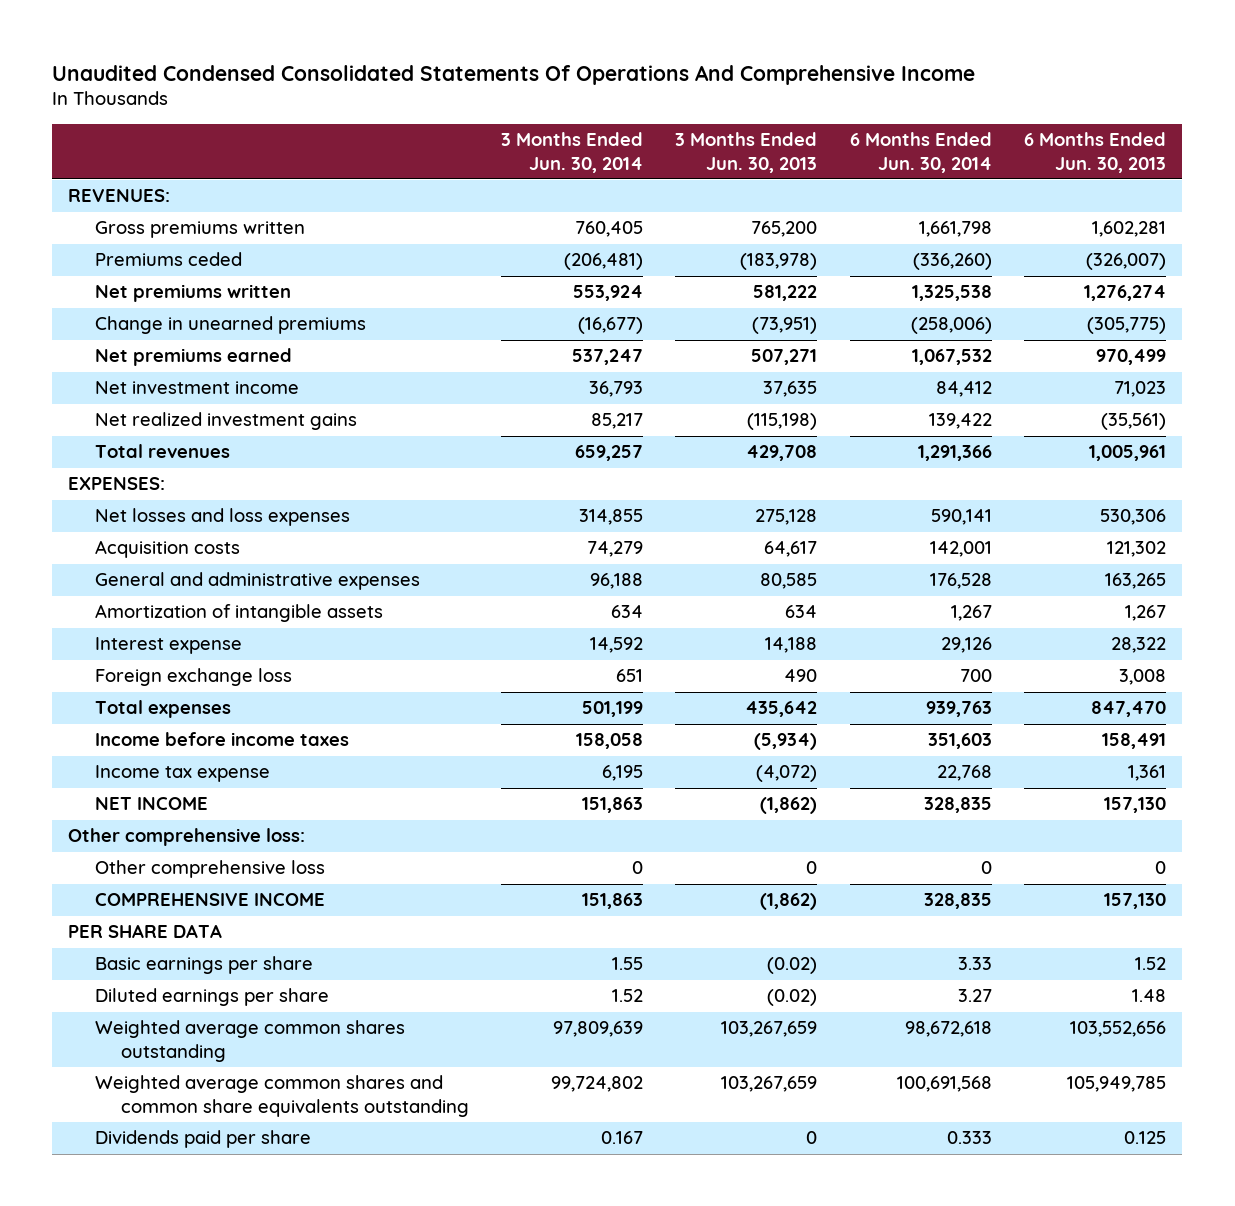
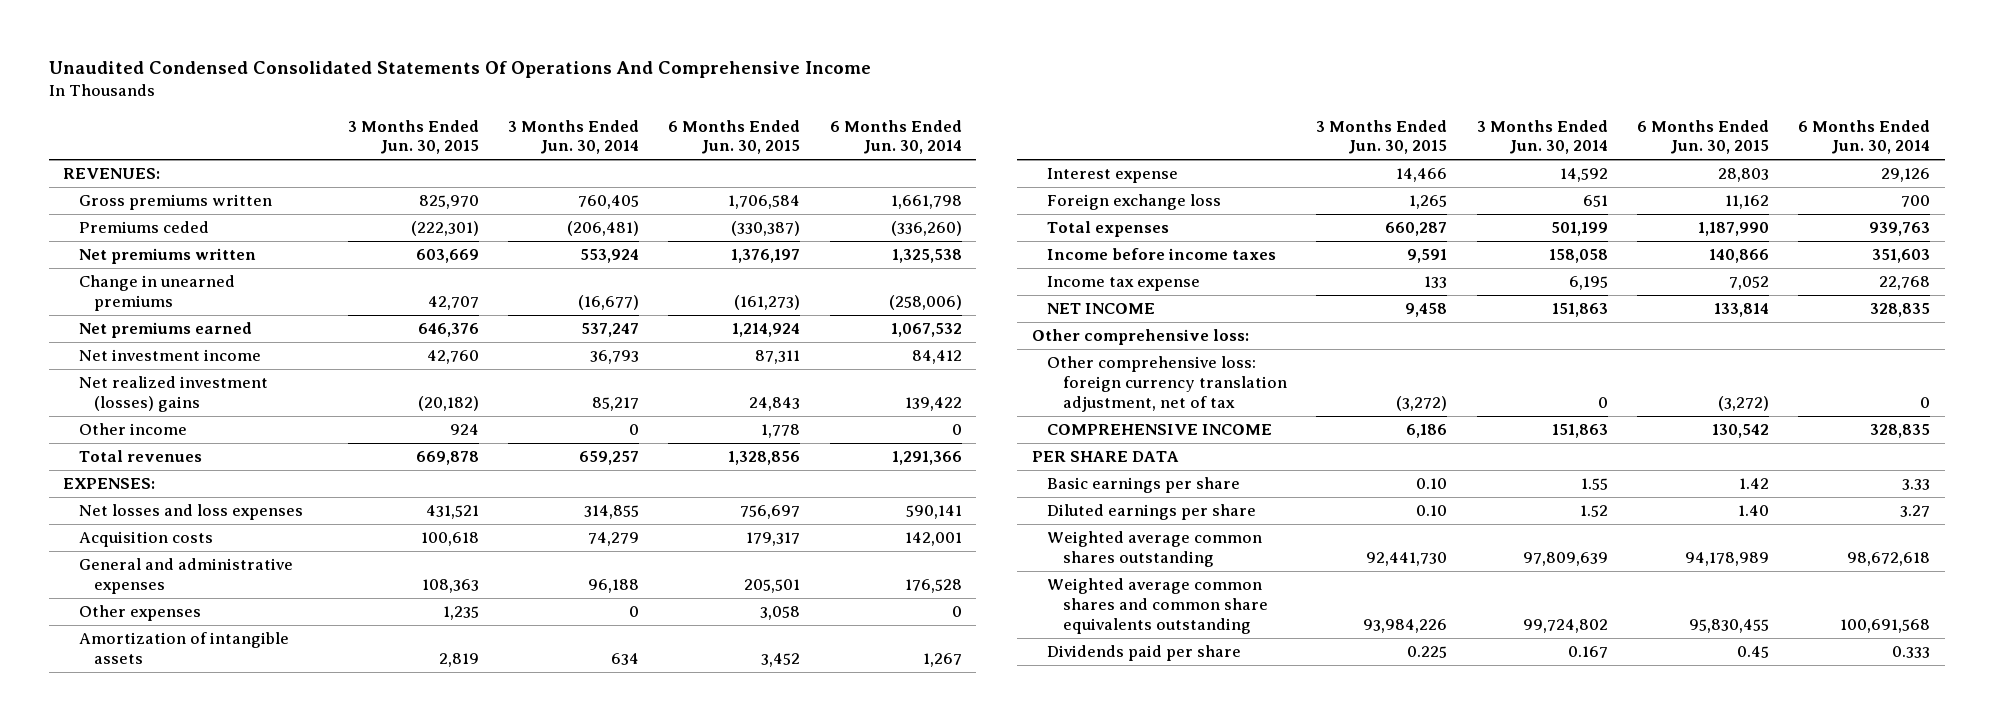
[675,131,818,173] 3 Months Ended Jun. 30, 2013 -> none
[1024,131,1167,173] 6 Months Ended Jun. 30, 2013 -> none
none -> [347,119,479,155] 3 Months Ended Jun. 30, 2015
none -> [668,119,801,155] 6 Months Ended Jun. 30, 2015
[94,412,357,431] Net realized investment gains -> [78,376,268,412] Net realized investment (losses) gains
none -> [78,423,187,436] Other income
none -> [78,605,201,622] Other expenses
[94,860,325,879] Other comprehensive loss -> [1047,356,1287,412] Other comprehensive loss: foreign currency translation adjustment, net of tax

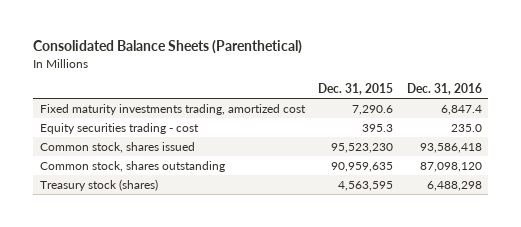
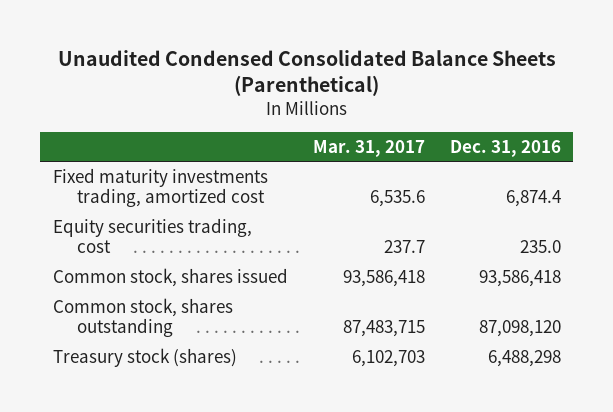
[32,40,302,55] Consolidated Balance Sheets (Parenthetical) -> [57,50,556,97] Unaudited Condensed Consolidated Balance Sheets (Parenthetical)
[318,83,394,96] Dec. 31, 2015 -> none
none -> [312,139,425,157] Mar. 31, 2017
[440,104,482,115] 6,847.4 -> [505,189,561,207] 6,874.4
[39,122,199,134] Equity securities trading - cost -> [52,217,252,253] Equity securities trading, cost

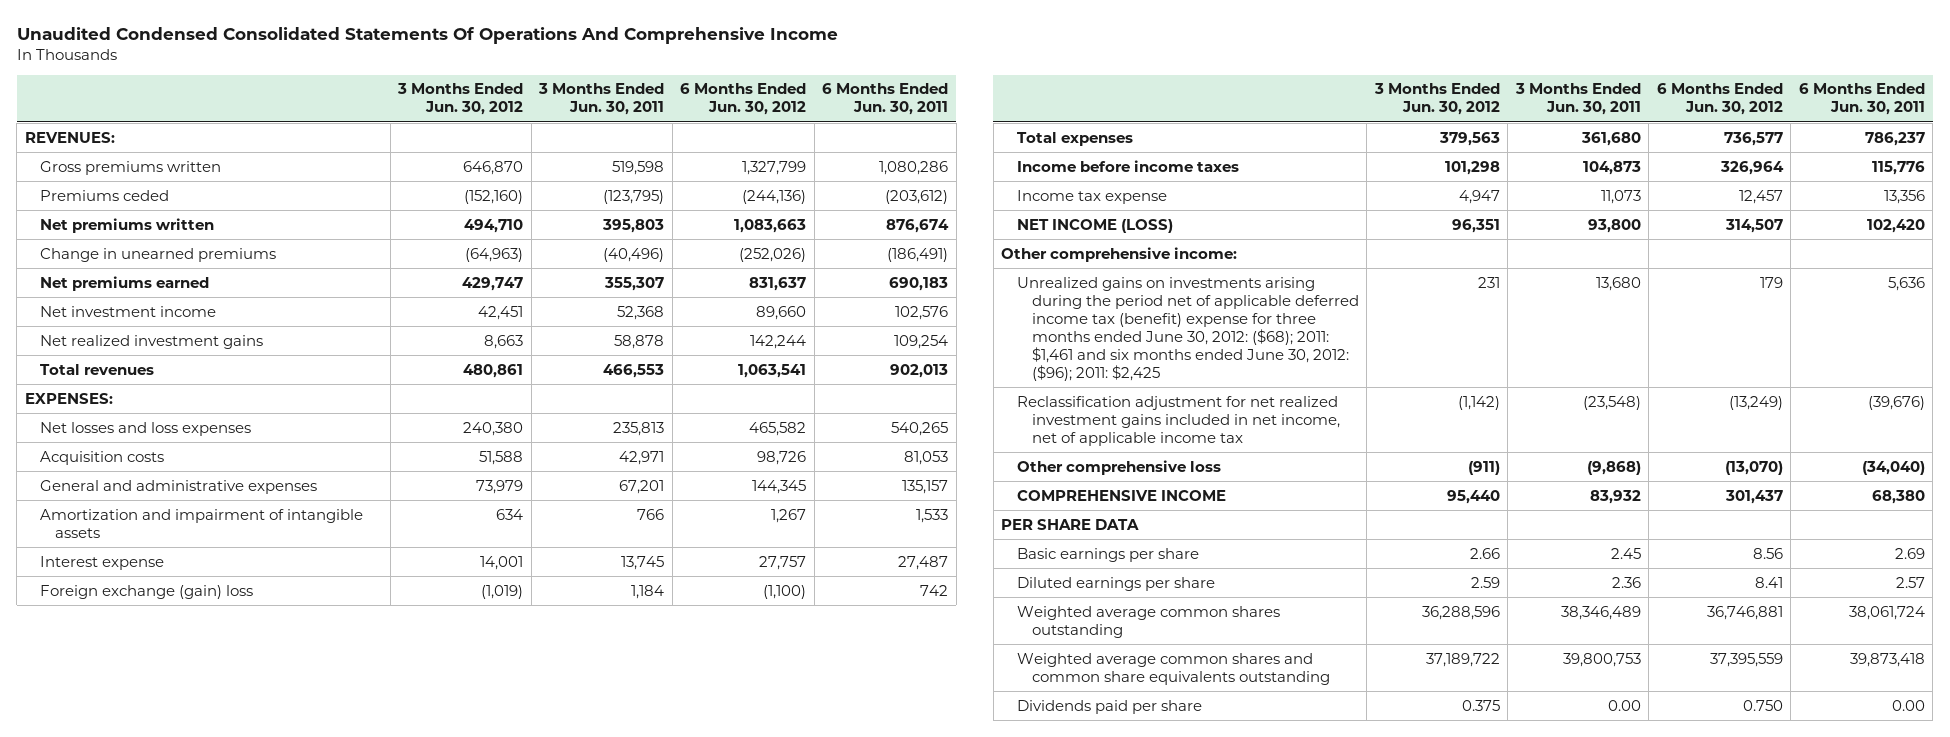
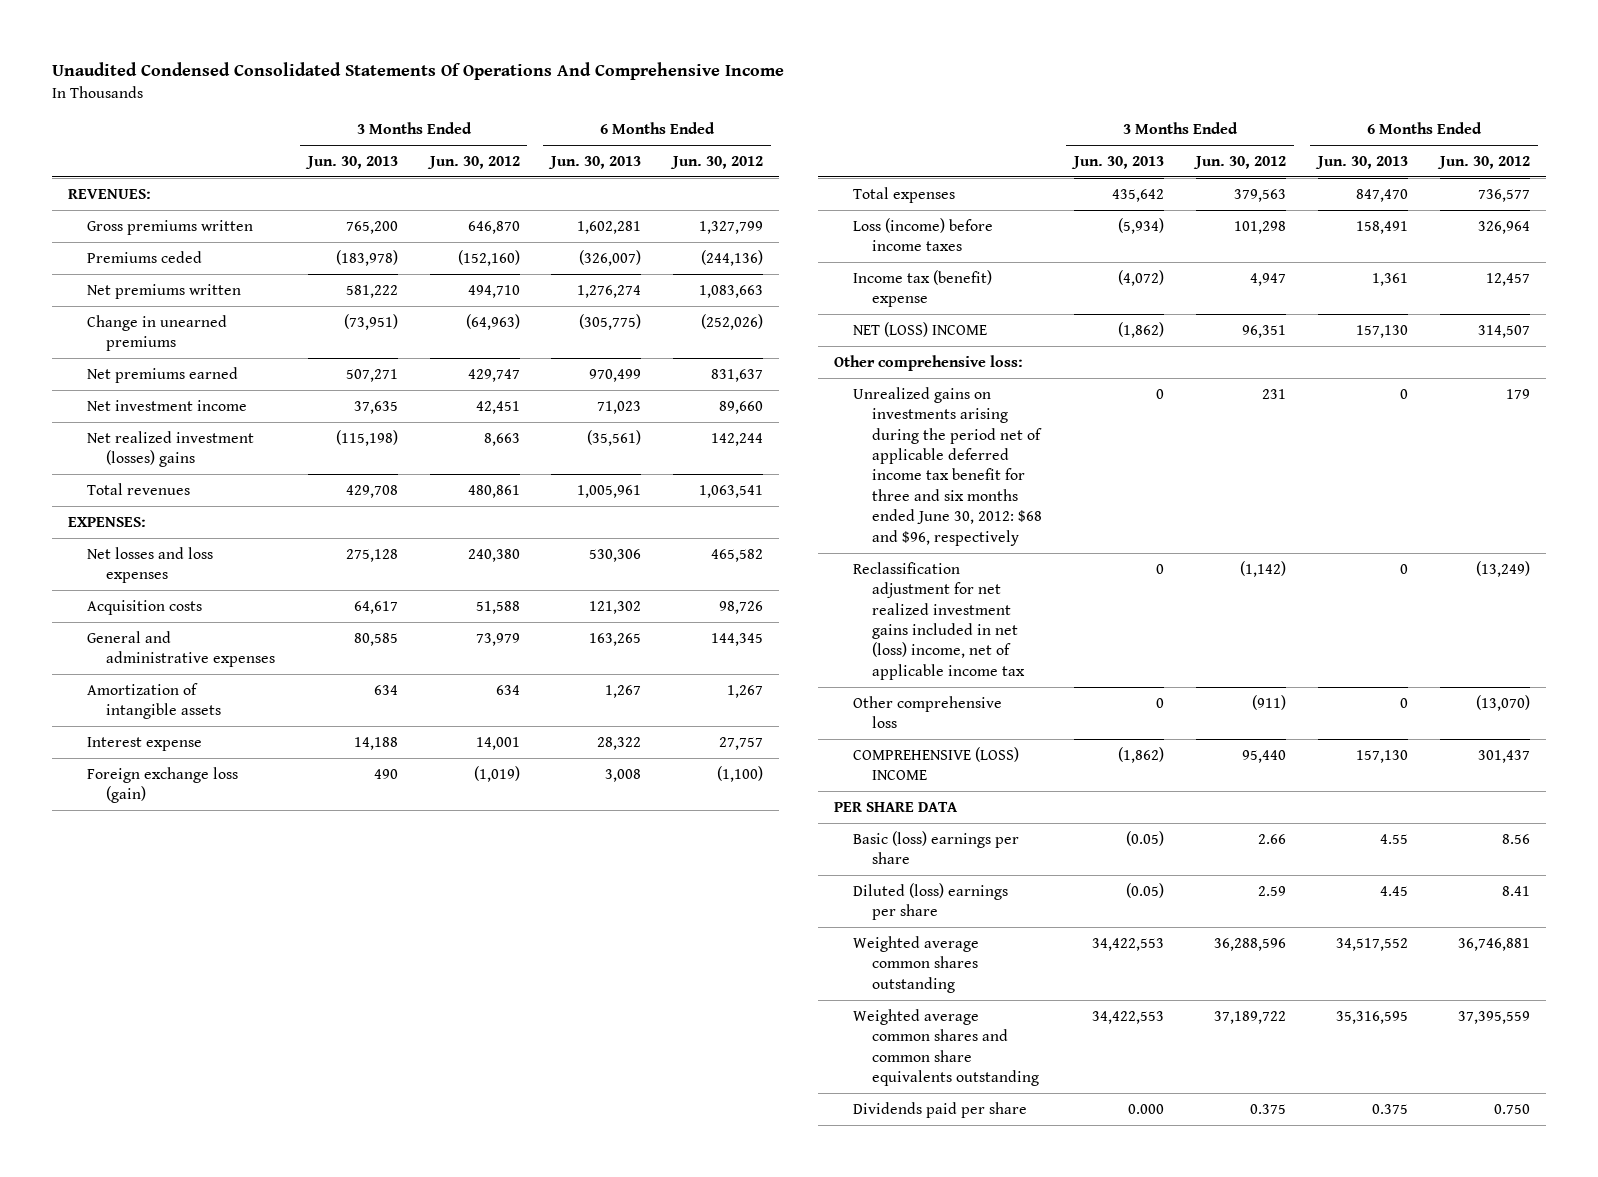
[538,83,665,116] 3 Months Ended Jun. 30, 2011 -> none
[822,83,949,116] 6 Months Ended Jun. 30, 2011 -> none
none -> [304,155,398,169] Jun. 30, 2013
none -> [548,155,642,169] Jun. 30, 2013
[39,334,263,349] Net realized investment gains -> [86,430,254,468] Net realized investment (losses) gains
[39,508,363,538] Amortization and impairment of intangible assets -> [86,682,221,720] Amortization of intangible assets
[39,584,253,599] Foreign exchange (gain) loss -> [86,766,238,804] Foreign exchange loss (gain)
[1016,159,1239,172] Income before income taxes -> [853,217,994,252] Loss (income) before income taxes
[1016,189,1167,204] Income tax expense -> [853,269,993,308] Income tax (benefit) expense
[1016,218,1173,233] NET INCOME (LOSS) -> [853,321,988,337] NET (LOSS) INCOME
[1001,246,1238,262] Other comprehensive income: -> [834,354,1024,371] Other comprehensive loss:
[1016,276,1359,381] Unrealized gains on investments arising during the period net of applicable deferred income tax (benefit) expense for three months ended June 30, 2012: ($68); 2011: $1,461 and six months ended June 30, 2012: ($96); 2011: $2,425 -> [853,386,1043,546] Unrealized gains on investments arising during the period net of applicable deferred income tax benefit for three and six months ended June 30, 2012: $68 and $96, respectively
[1016,395,1340,446] Reclassification adjustment for net realized investment gains included in net income, net of applicable income tax -> [853,561,1026,680] Reclassification adjustment for net realized investment gains included in net (loss) income, net of applicable income tax
[1016,489,1226,501] COMPREHENSIVE INCOME -> [853,746,1020,781] COMPREHENSIVE (LOSS) INCOME
[1016,547,1199,562] Basic earnings per share -> [853,830,1020,865] Basic (loss) earnings per share
[1016,576,1215,591] Diluted earnings per share -> [853,882,1009,921] Diluted (loss) earnings per share

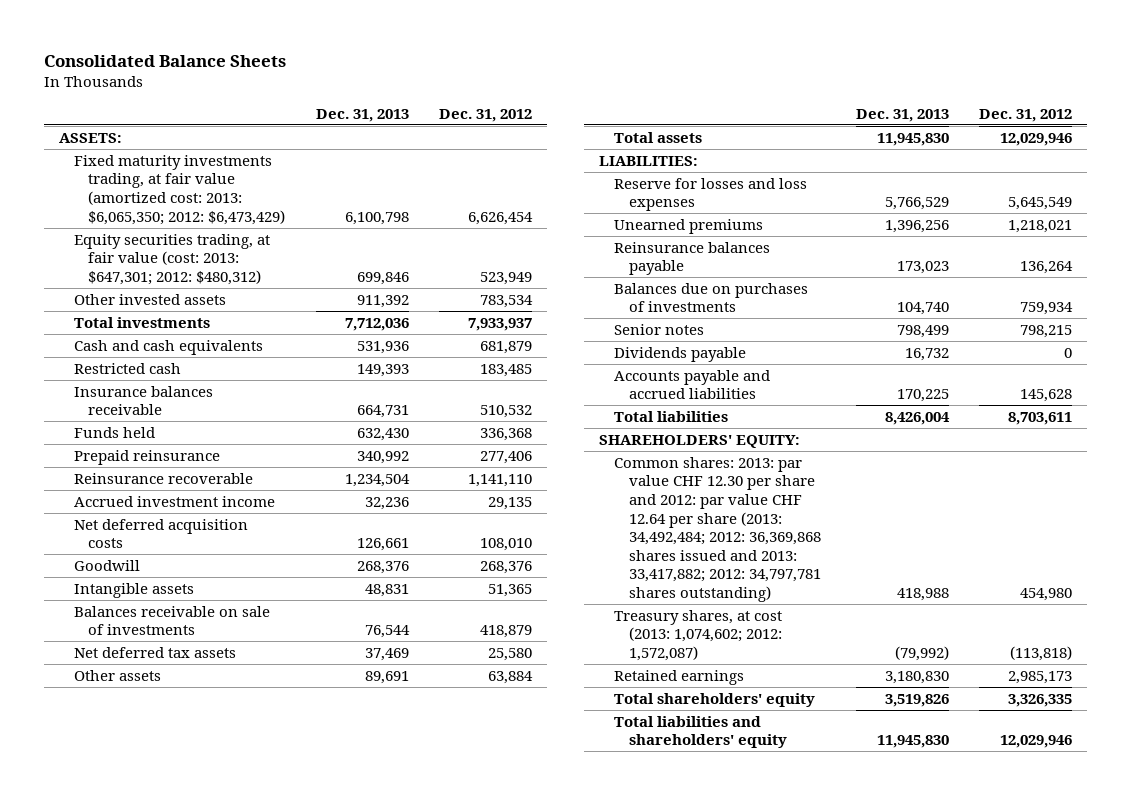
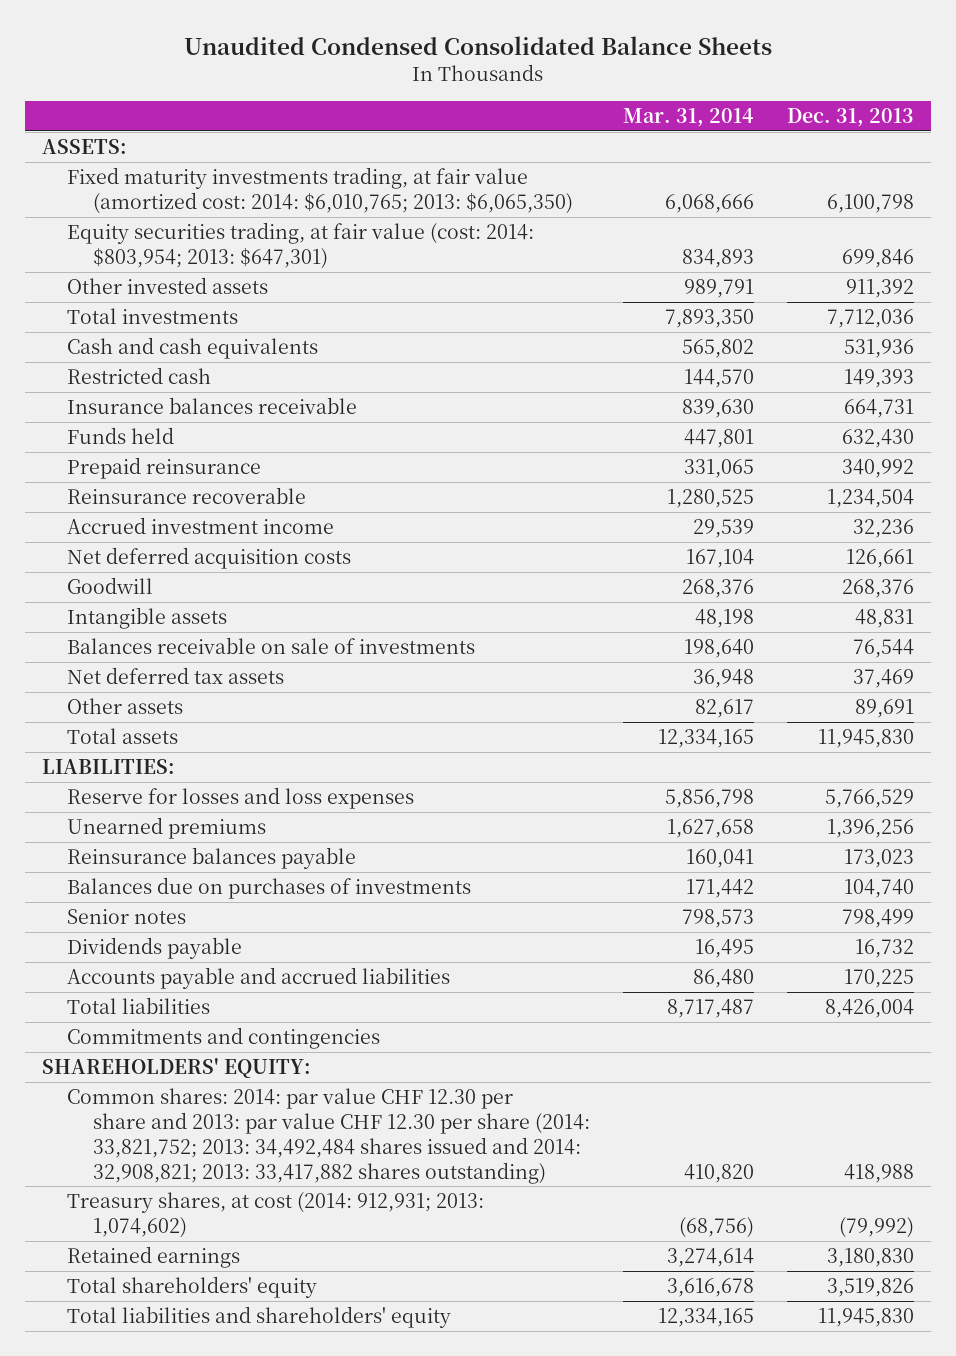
[44,55,287,68] Consolidated Balance Sheets -> [183,36,772,56] Unaudited Condensed Consolidated Balance Sheets
[438,109,532,123] Dec. 31, 2012 -> none
none -> [622,108,754,128] Mar. 31, 2014
[73,154,286,225] Fixed maturity investments trading, at fair value (amortized cost: 2013: $6,065,350; 2012: $6,473,429) -> [67,167,573,214] Fixed maturity investments trading, at fair value (amortized cost: 2014: $6,010,765; 2013: $6,065,350)
[73,233,270,285] Equity securities trading, at fair value (cost: 2013: $647,301; 2012: $480,312) -> [67,222,535,269] Equity securities trading, at fair value (cost: 2014: $803,954; 2013: $647,301)
none -> [67,1027,381,1050] Commitments and contingencies
[613,456,821,603] Common shares: 2013: par value CHF 12.30 per share and 2012: par value CHF 12.64 per share (2013: 34,492,484; 2012: 36,369,868 shares issued and 2013: 33,417,882; 2012: 34,797,781 shares outstanding) -> [67,1088,590,1184] Common shares: 2014: par value CHF 12.30 per share and 2013: par value CHF 12.30 per share (2014: 33,821,752; 2013: 34,492,484 shares issued and 2014: 32,908,821; 2013: 33,417,882 shares outstanding)
[613,609,782,661] Treasury shares, at cost (2013: 1,074,602; 2012: 1,572,087) -> [67,1192,485,1238] Treasury shares, at cost (2014: 912,931; 2013: 1,074,602)

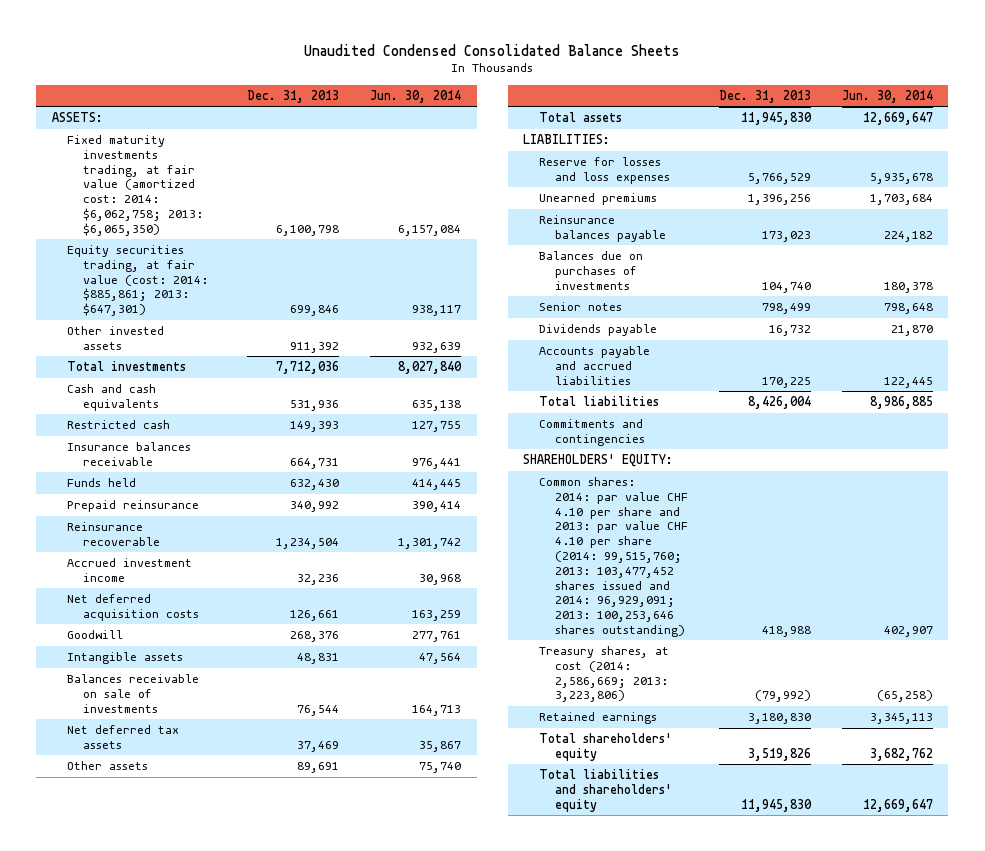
[622,108,754,128] Mar. 31, 2014 -> none
none -> [370,89,462,103] Jun. 30, 2014
[67,167,573,214] Fixed maturity investments trading, at fair value (amortized cost: 2014: $6,010,765; 2013: $6,065,350) -> [67,135,203,236] Fixed maturity investments trading, at fair value (amortized cost: 2014: $6,062,758; 2013: $6,065,350)
[67,222,535,269] Equity securities trading, at fair value (cost: 2014: $803,954; 2013: $647,301) -> [67,245,208,317] Equity securities trading, at fair value (cost: 2014: $885,861; 2013: $647,301)
[67,1088,590,1184] Common shares: 2014: par value CHF 12.30 per share and 2013: par value CHF 12.30 per share (2014: 33,821,752; 2013: 34,492,484 shares issued and 2014: 32,908,821; 2013: 33,417,882 shares outstanding) -> [539,477,688,637] Common shares: 2014: par value CHF 4.10 per share and 2013: par value CHF 4.10 per share (2014: 99,515,760; 2013: 103,477,452 shares issued and 2014: 96,929,091; 2013: 100,253,646 shares outstanding)
[67,1192,485,1238] Treasury shares, at cost (2014: 912,931; 2013: 1,074,602) -> [539,646,670,703] Treasury shares, at cost (2014: 2,586,669; 2013: 3,223,806)

